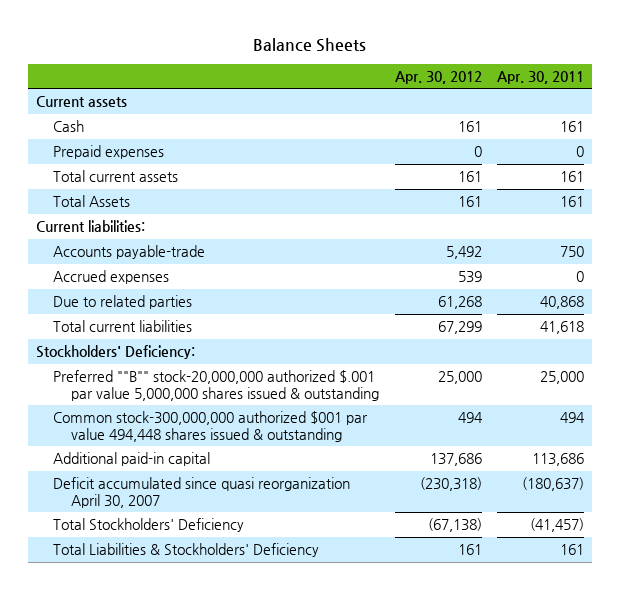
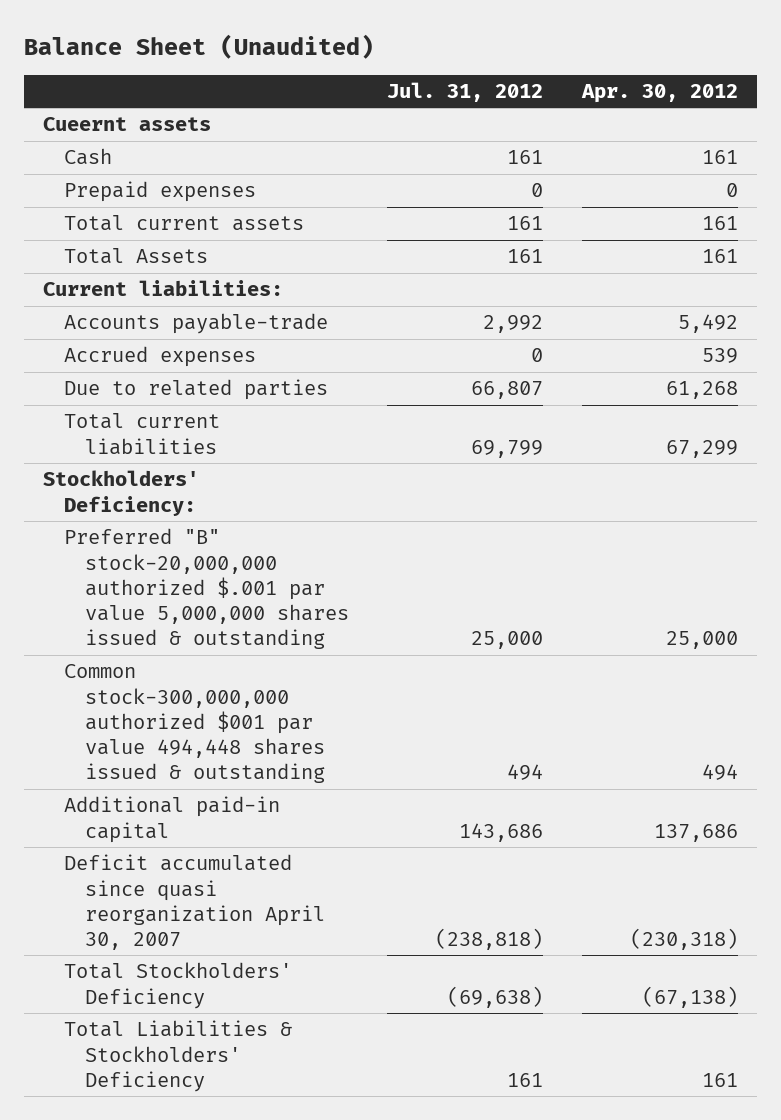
[253,37,367,52] Balance Sheets -> [23,33,374,59] Balance Sheet (Unaudited)
[497,70,585,84] Apr. 30, 2011 -> none
none -> [387,82,544,103] Jul. 31, 2012
[35,96,127,108] Current assets -> [42,117,211,132] Cueernt assets
[53,370,379,401] Preferred ""B"" stock-20,000,000 authorized $.001 par value 5,000,000 shares issued & outstanding -> [63,528,349,650] Preferred "B" stock-20,000,000 authorized $.001 par value 5,000,000 shares issued & outstanding

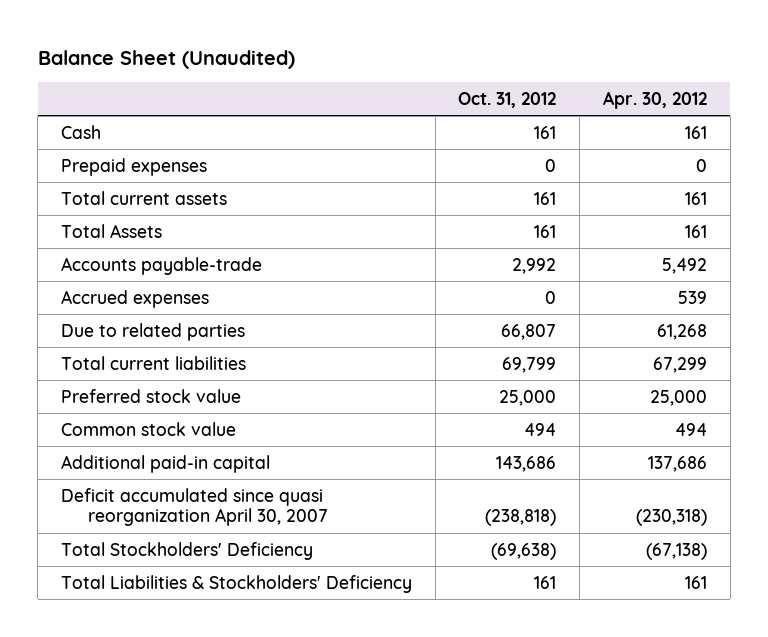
[387,82,544,103] Jul. 31, 2012 -> none
none -> [458,91,557,108] Oct. 31, 2012
[42,117,211,132] Cueernt assets -> none
[42,280,283,297] Current liabilities: -> none
[42,470,199,516] Stockholders' Deficiency: -> none
[63,528,349,650] Preferred "B" stock-20,000,000 authorized $.001 par value 5,000,000 shares issued & outstanding -> [60,388,241,403] Preferred stock value
[63,664,325,784] Common stock-300,000,000 authorized $001 par value 494,448 shares issued & outstanding -> [60,421,236,436] Common stock value

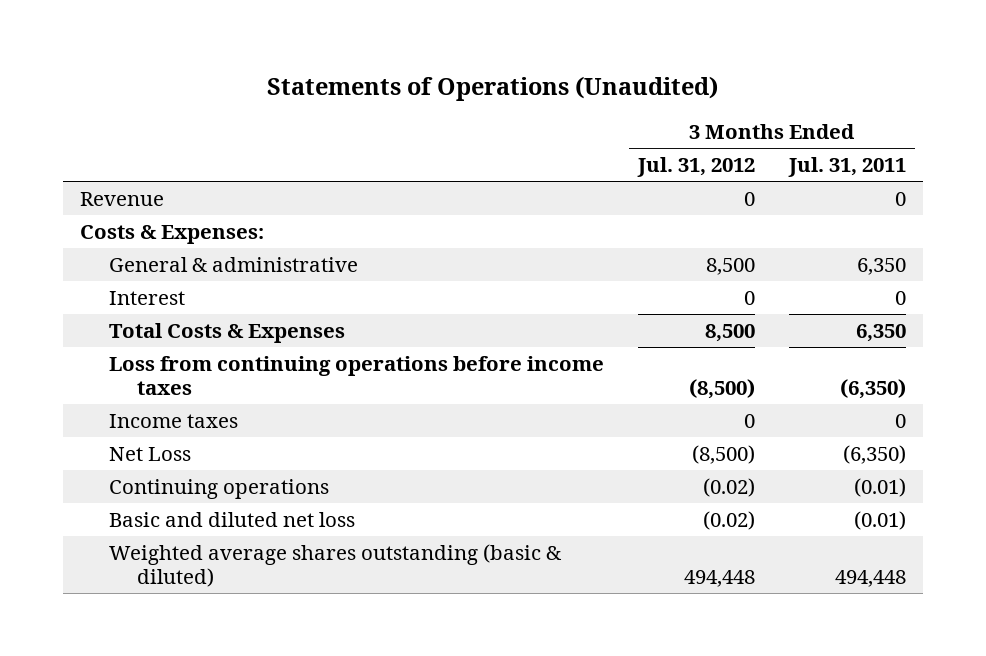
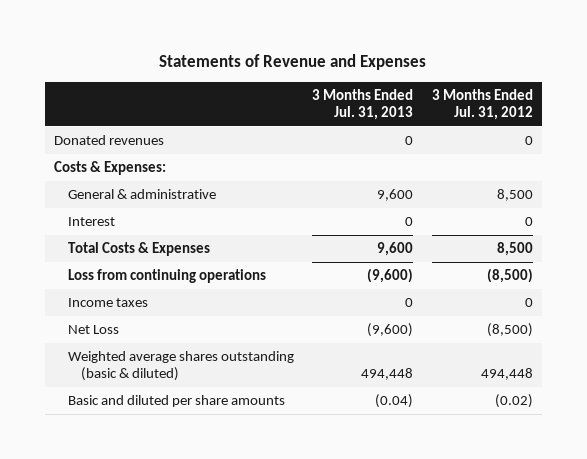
[267,75,719,101] Statements of Operations (Unaudited) -> [159,54,427,71] Statements of Revenue and Expenses
[788,157,907,178] Jul. 31, 2011 -> none
none -> [312,88,414,121] 3 Months Ended Jul. 31, 2013
[80,191,165,206] Revenue -> [54,135,165,146] Donated revenues
[108,355,604,396] Loss from continuing operations before income taxes -> [67,269,266,284] Loss from continuing operations
[108,478,329,499] Continuing operations -> none
[108,511,355,527] Basic and diluted net loss -> none
none -> [67,395,285,408] Basic and diluted per share amounts

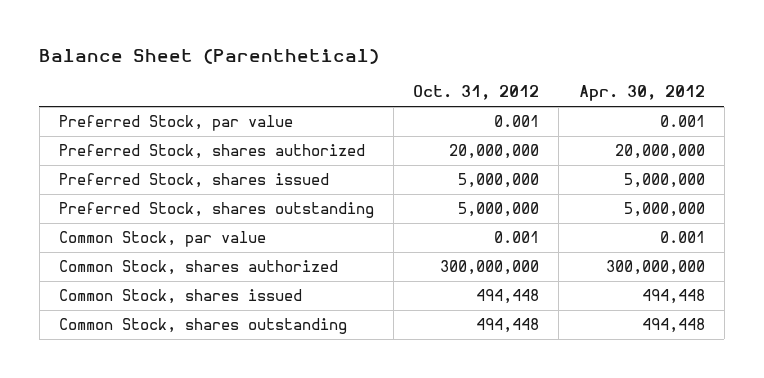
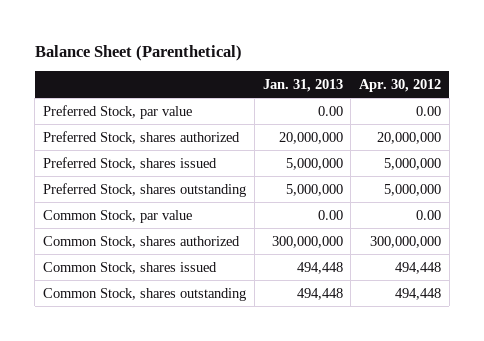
[413,85,540,101] Oct. 31, 2012 -> none
none -> [262,79,343,93] Jan. 31, 2013
[659,115,705,128] 0.001 -> [416,105,442,116] 0.00
[659,231,705,244] 0.001 -> [416,209,442,220] 0.00

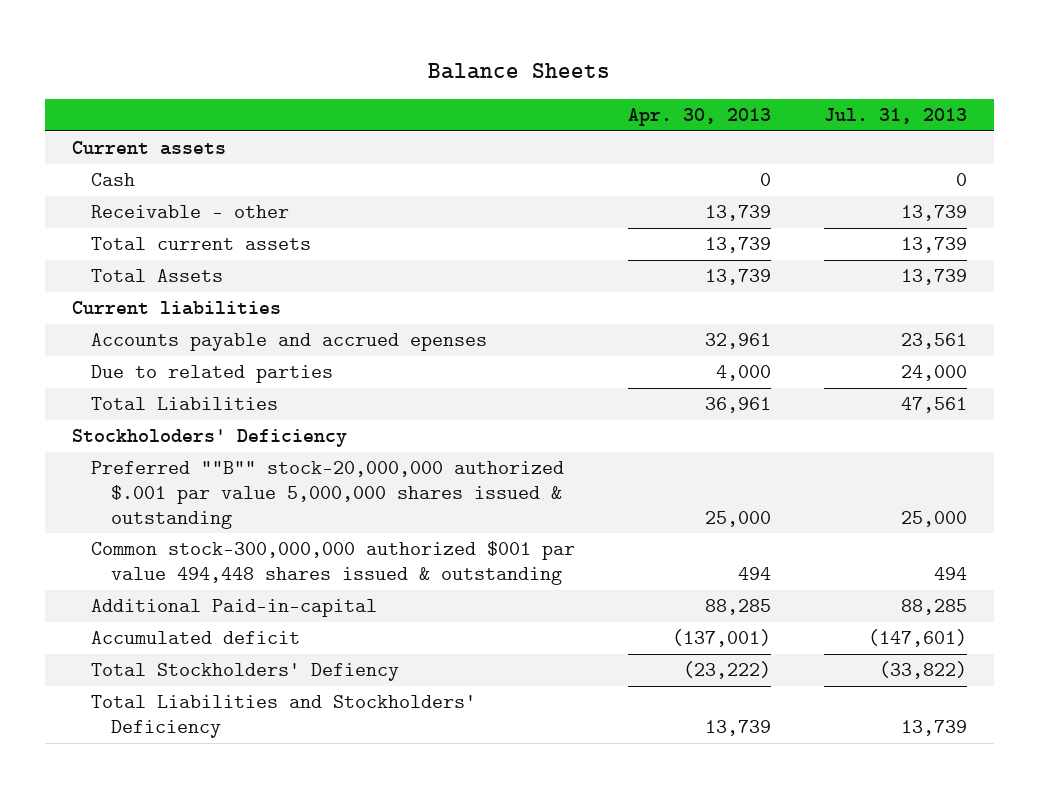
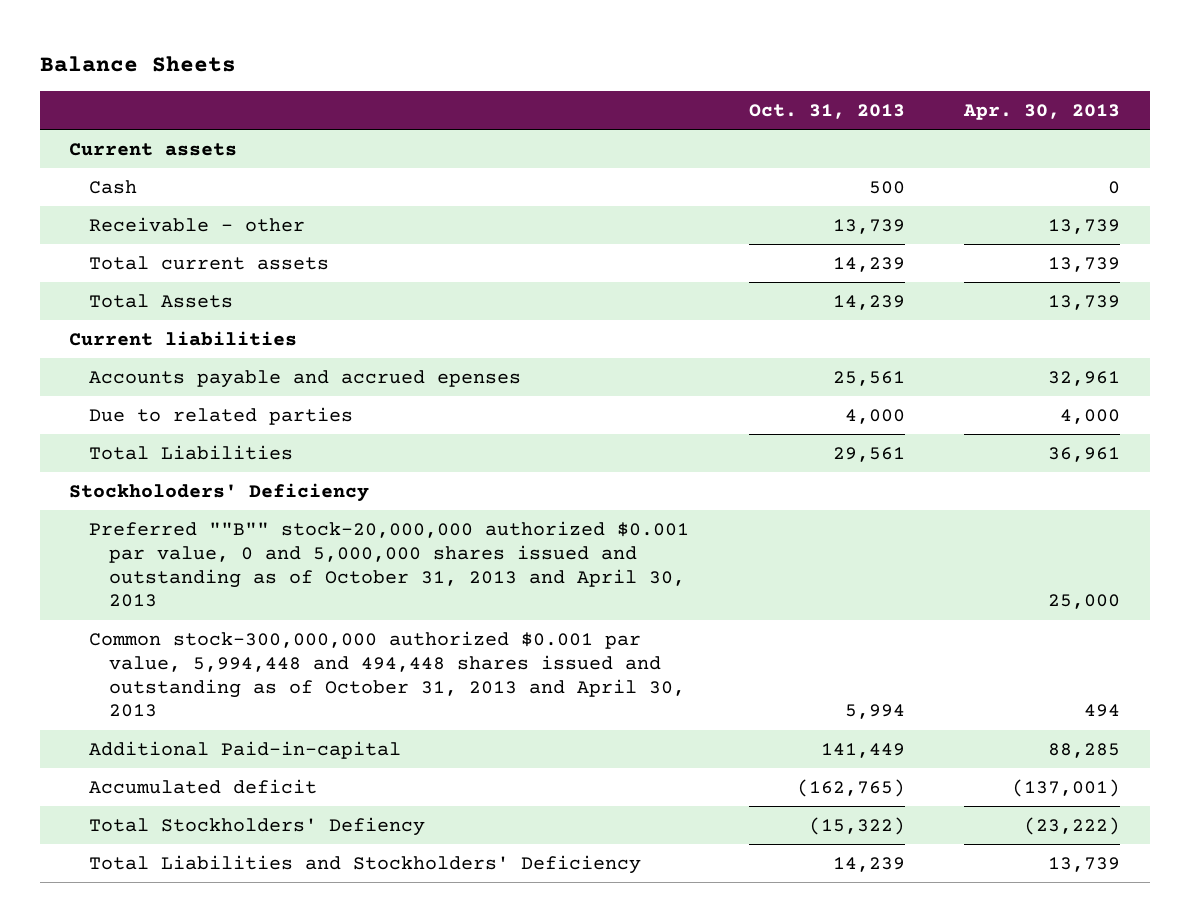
[824,107,968,124] Jul. 31, 2013 -> none
none -> [748,103,905,119] Oct. 31, 2013
[91,461,565,529] Preferred ""B"" stock-20,000,000 authorized $.001 par value 5,000,000 shares issued & outstanding -> [89,521,690,608] Preferred ""B"" stock-20,000,000 authorized $0.001 par value, 0 and 5,000,000 shares issued and outstanding as of October 31, 2013 and April 30, 2013
[91,541,576,585] Common stock-300,000,000 authorized $001 par value 494,448 shares issued & outstanding -> [89,631,685,718] Common stock-300,000,000 authorized $0.001 par value, 5,994,448 and 494,448 shares issued and outstanding as of October 31, 2013 and April 30, 2013

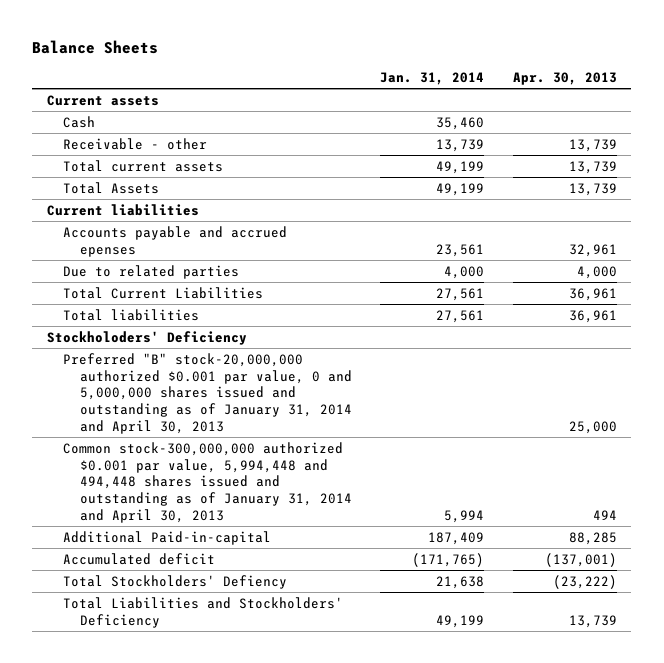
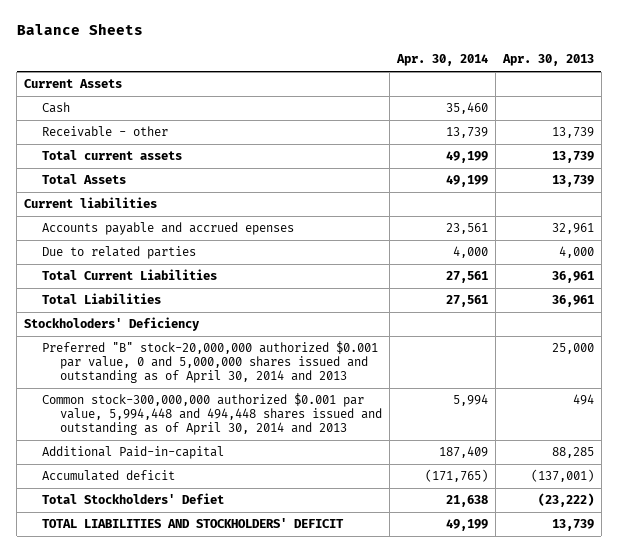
[380,71,485,85] Jan. 31, 2014 -> none
none -> [395,54,488,67] Apr. 30, 2014
[46,94,159,106] Current assets -> [24,79,123,89] Current Assets
[63,308,200,321] Total liabilities -> [42,293,162,305] Total Liabilities
[63,352,352,435] Preferred "B" stock-20,000,000 authorized $0.001 par value, 0 and 5,000,000 shares issued and outstanding as of January 31, 2014 and April 30, 2013 -> [42,341,379,384] Preferred "B" stock-20,000,000 authorized $0.001 par value, 0 and 5,000,000 shares issued and outstanding as of April 30, 2014 and 2013
[63,441,352,524] Common stock-300,000,000 authorized $0.001 par value, 5,994,448 and 494,448 shares issued and outstanding as of January 31, 2014 and April 30, 2013 -> [42,393,382,436] Common stock-300,000,000 authorized $0.001 par value, 5,994,448 and 494,448 shares issued and outstanding as of April 30, 2014 and 2013
[63,574,288,589] Total Stockholders' Defiency -> [42,493,225,505] Total Stockholders' Defiet
[63,596,344,628] Total Liabilities and Stockholders' Deficiency -> [42,518,345,529] TOTAL LIABILITIES AND STOCKHOLDERS' DEFICIT

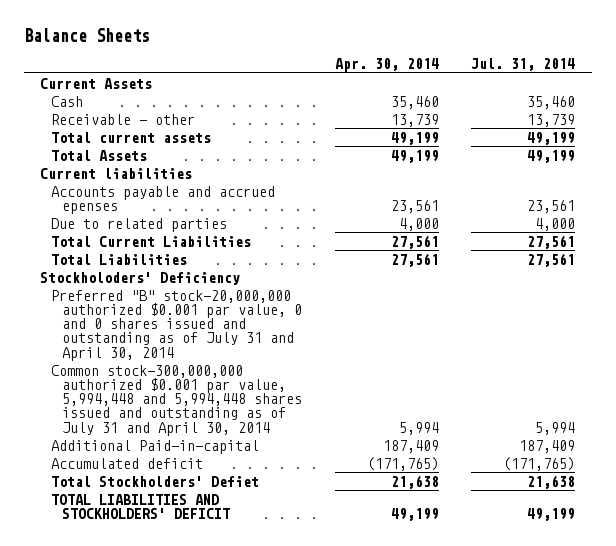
[501,54,594,67] Apr. 30, 2013 -> none
none -> [471,58,576,72] Jul. 31, 2014
[42,341,379,384] Preferred "B" stock-20,000,000 authorized $0.001 par value, 0 and 5,000,000 shares issued and outstanding as of April 30, 2014 and 2013 -> [51,289,302,361] Preferred "B" stock-20,000,000 authorized $0.001 par value, 0 and 0 shares issued and outstanding as of July 31 and April 30, 2014
[42,393,382,436] Common stock-300,000,000 authorized $0.001 par value, 5,994,448 and 494,448 shares issued and outstanding as of April 30, 2014 and 2013 -> [51,364,302,436] Common stock-300,000,000 authorized $0.001 par value, 5,994,448 and 5,994,448 shares issued and outstanding as of July 31 and April 30, 2014

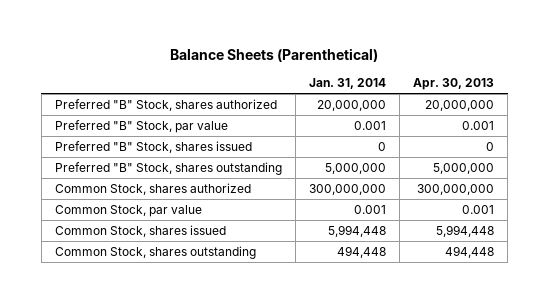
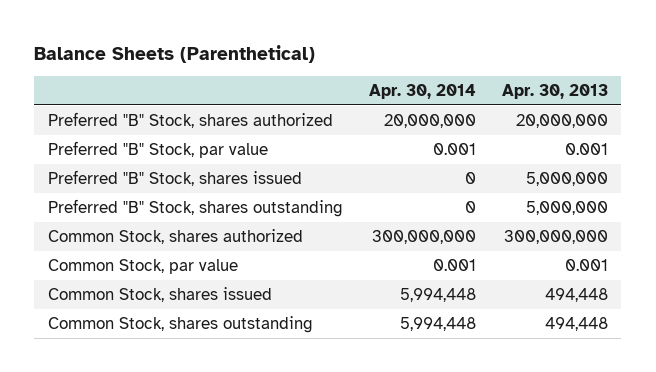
[308,78,386,90] Jan. 31, 2014 -> none
none -> [368,83,476,99] Apr. 30, 2014
[485,141,494,151] 0 -> [526,171,609,186] 5,000,000
[435,224,494,237] 5,994,448 -> [545,287,609,302] 494,448

